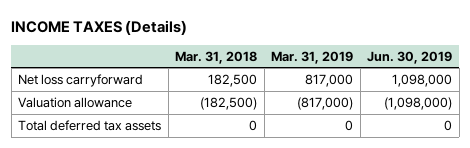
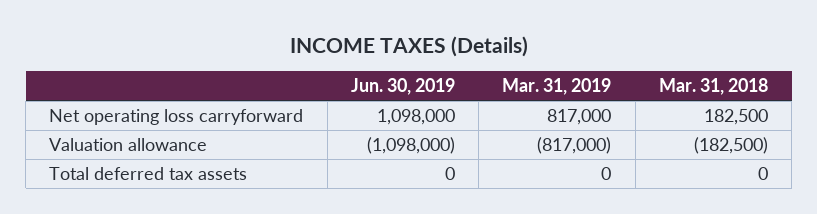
[18,73,144,87] Net loss carryforward -> [49,109,304,126] Net operating loss carryforward

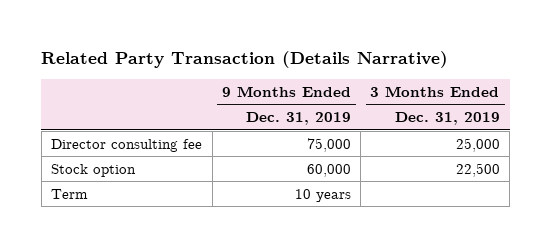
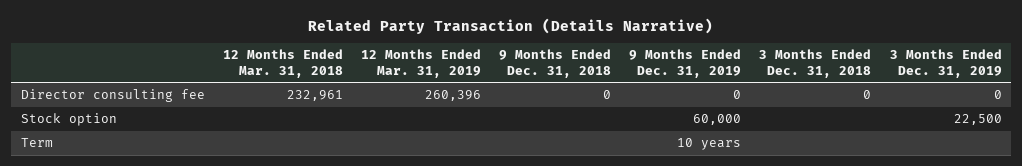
none -> [222,49,343,78] 12 Months Ended Mar. 31, 2018
none -> [360,49,481,78] 12 Months Ended Mar. 31, 2019
none -> [499,49,612,78] 9 Months Ended Dec. 31, 2018
none -> [759,49,872,78] 3 Months Ended Dec. 31, 2018
[307,137,352,152] 75,000 -> [733,90,742,100] 0
[455,137,500,152] 25,000 -> [993,90,1002,100] 0

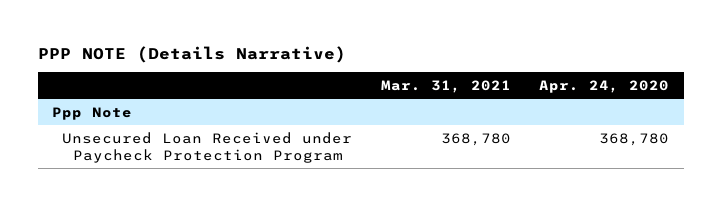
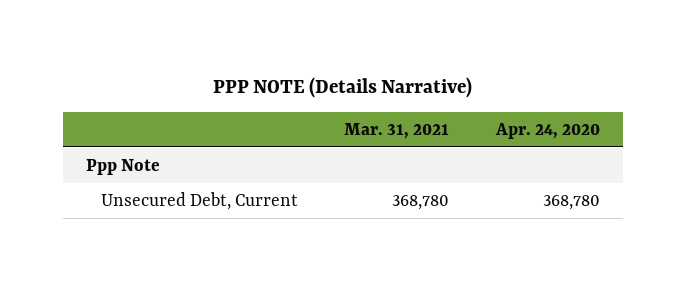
[62,131,353,163] Unsecured Loan Received under Paycheck Protection Program -> [101,192,299,211] Unsecured Debt, Current

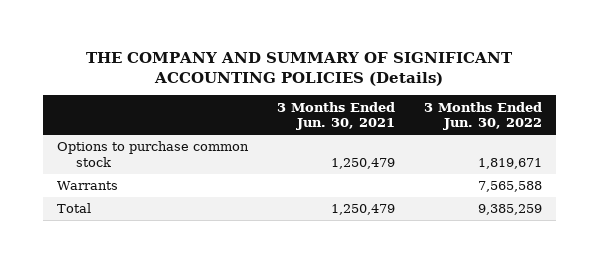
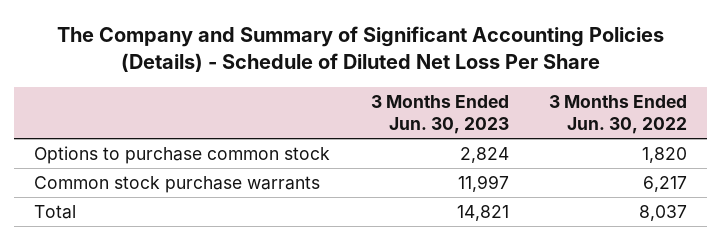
[86,51,514,86] THE COMPANY AND SUMMARY OF SIGNIFICANT ACCOUNTING POLICIES (Details) -> [56,25,664,72] The Company and Summary of Significant Accounting Policies (Details) - Schedule of Diluted Net Loss Per Share
[276,101,395,131] 3 Months Ended Jun. 30, 2021 -> none
none -> [370,94,509,134] 3 Months Ended Jun. 30, 2023
[57,181,119,191] Warrants -> none
[477,157,542,169] 1,819,671 -> [641,147,687,164] 1,820
none -> [34,176,321,194] Common stock purchase warrants
[477,204,542,216] 9,385,259 -> [638,205,687,222] 8,037

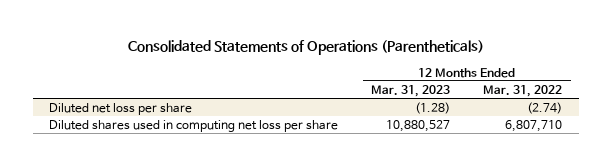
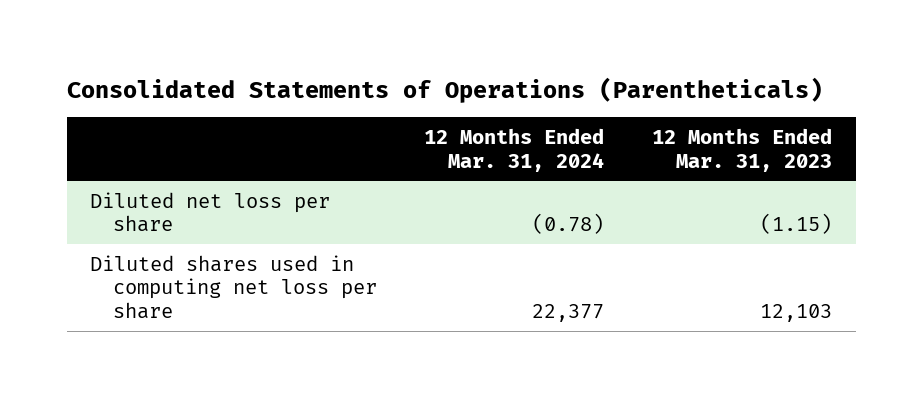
[483,84,563,97] Mar. 31, 2022 -> none
none -> [424,127,605,172] 12 Months Ended Mar. 31, 2024
[415,102,451,115] (1.28) -> [759,213,832,235] (1.15)
[386,120,451,133] 10,880,527 -> [759,304,832,323] 12,103

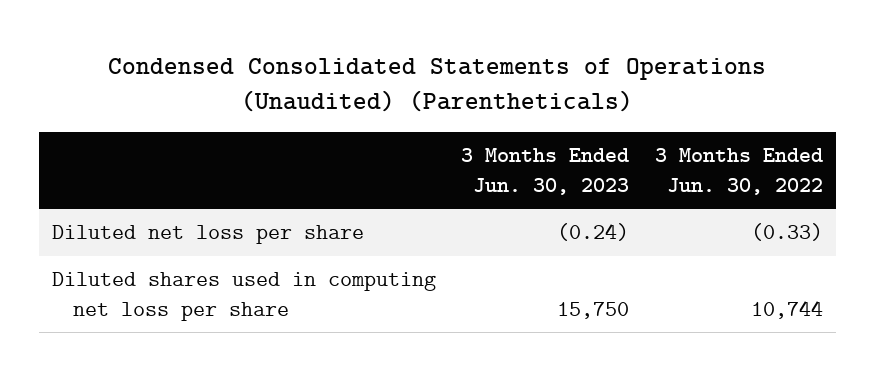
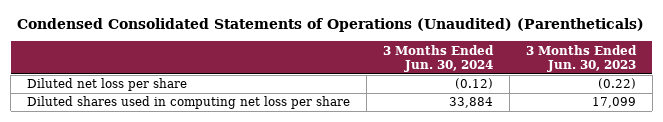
[655,148,824,195] 3 Months Ended Jun. 30, 2022 -> none
none -> [382,44,494,73] 3 Months Ended Jun. 30, 2024
[557,223,630,242] (0.24) -> [597,78,636,90] (0.22)
[557,301,630,319] 15,750 -> [591,97,636,109] 17,099

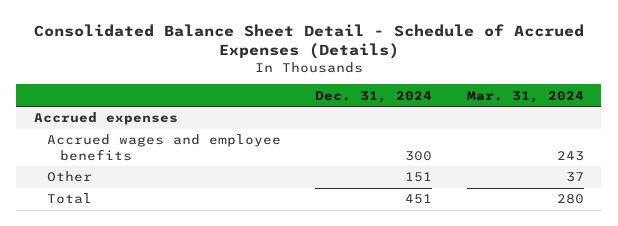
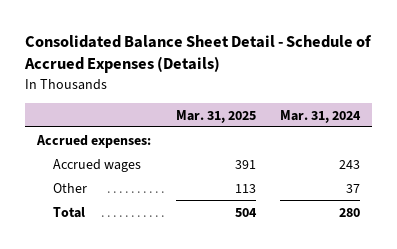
[315,90,433,103] Dec. 31, 2024 -> none
none -> [175,109,256,123] Mar. 31, 2025
[33,112,178,126] Accrued expenses -> [36,134,152,148] Accrued expenses:
[46,134,281,161] Accrued wages and employee benefits -> [52,158,141,172] Accrued wages

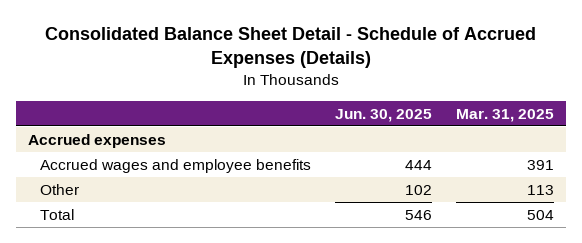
[280,109,362,123] Mar. 31, 2024 -> none
none -> [334,108,432,122] Jun. 30, 2025
[36,134,152,148] Accrued expenses: -> [28,133,167,148] Accrued expenses
[52,158,141,172] Accrued wages -> [39,158,311,173] Accrued wages and employee benefits

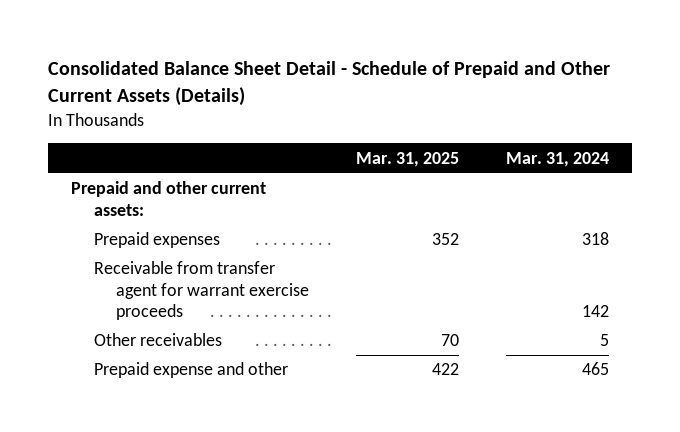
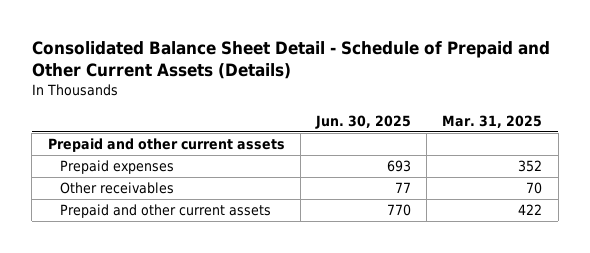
[505,151,609,167] Mar. 31, 2024 -> none
none -> [314,114,411,129] Jun. 30, 2025
[71,181,267,216] Prepaid and other current assets: -> [47,138,285,153] Prepaid and other current assets
[93,261,309,321] Receivable from transfer agent for warrant exercise proceeds -> none
[93,362,288,379] Prepaid expense and other -> [59,204,271,219] Prepaid and other current assets

